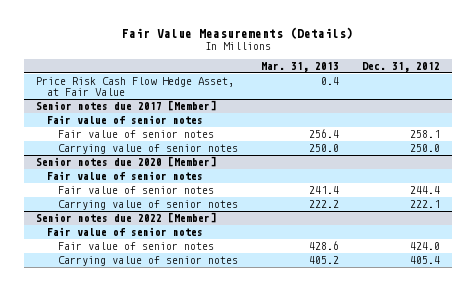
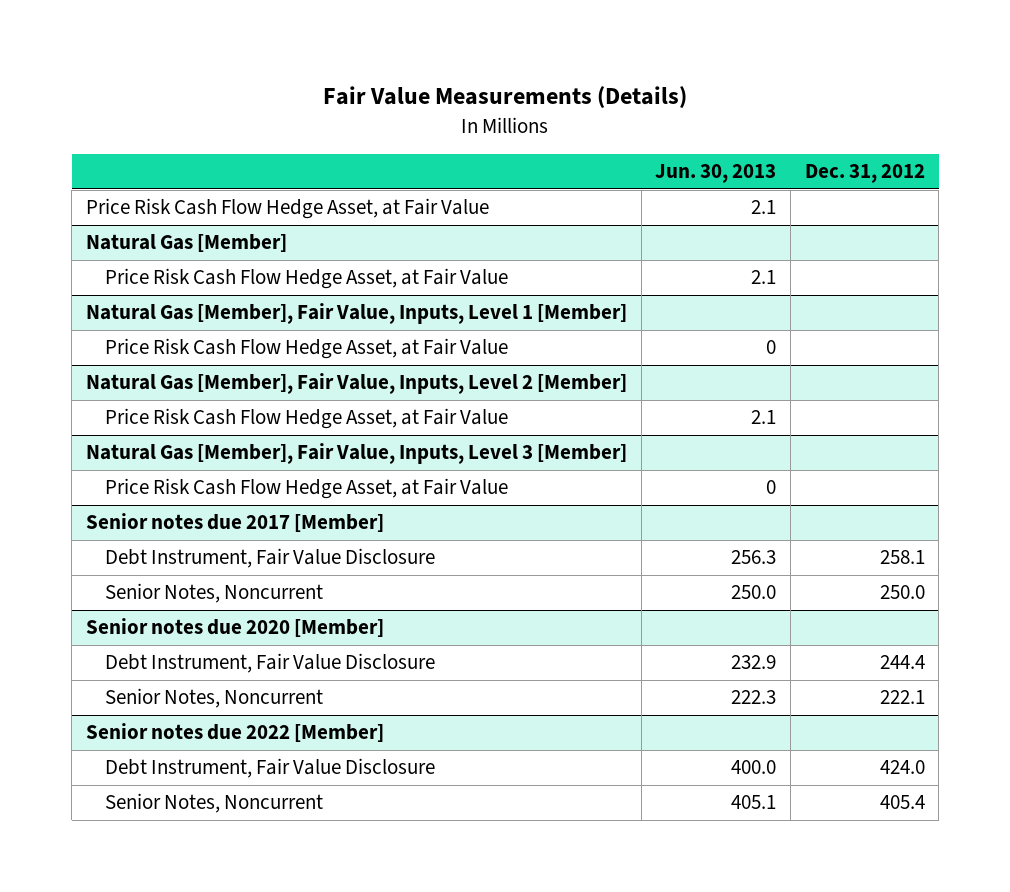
[261,61,340,72] Mar. 31, 2013 -> none
none -> [655,164,777,184] Jun. 30, 2013
none -> [85,234,287,253] Natural Gas [Member]
none -> [105,268,509,290] Price Risk Cash Flow Hedge Asset, at Fair Value
none -> [85,303,627,325] Natural Gas [Member], Fair Value, Inputs, Level 1 [Member]
none -> [105,338,509,360] Price Risk Cash Flow Hedge Asset, at Fair Value
none -> [85,373,627,395] Natural Gas [Member], Fair Value, Inputs, Level 2 [Member]
none -> [105,408,509,430] Price Risk Cash Flow Hedge Asset, at Fair Value
none -> [85,443,627,465] Natural Gas [Member], Fair Value, Inputs, Level 3 [Member]
none -> [105,478,509,500] Price Risk Cash Flow Hedge Asset, at Fair Value
[47,115,204,125] Fair value of senior notes -> none
[58,130,215,139] Fair value of senior notes -> [105,548,436,569] Debt Instrument, Fair Value Disclosure
[58,144,239,155] Carrying value of senior notes -> [105,583,324,604] Senior Notes, Noncurrent
[47,171,204,181] Fair value of senior notes -> none
[58,186,215,195] Fair value of senior notes -> [105,653,436,674] Debt Instrument, Fair Value Disclosure
[58,200,239,211] Carrying value of senior notes -> [105,688,324,709] Senior Notes, Noncurrent
[47,227,204,237] Fair value of senior notes -> none
[58,242,215,251] Fair value of senior notes -> [105,758,436,779] Debt Instrument, Fair Value Disclosure
[58,256,239,267] Carrying value of senior notes -> [105,793,324,814] Senior Notes, Noncurrent

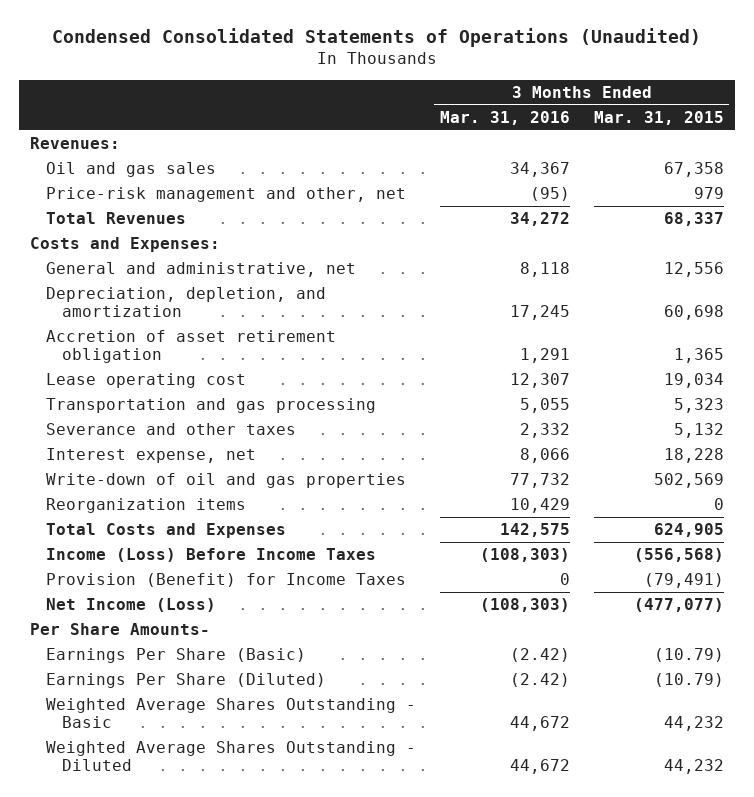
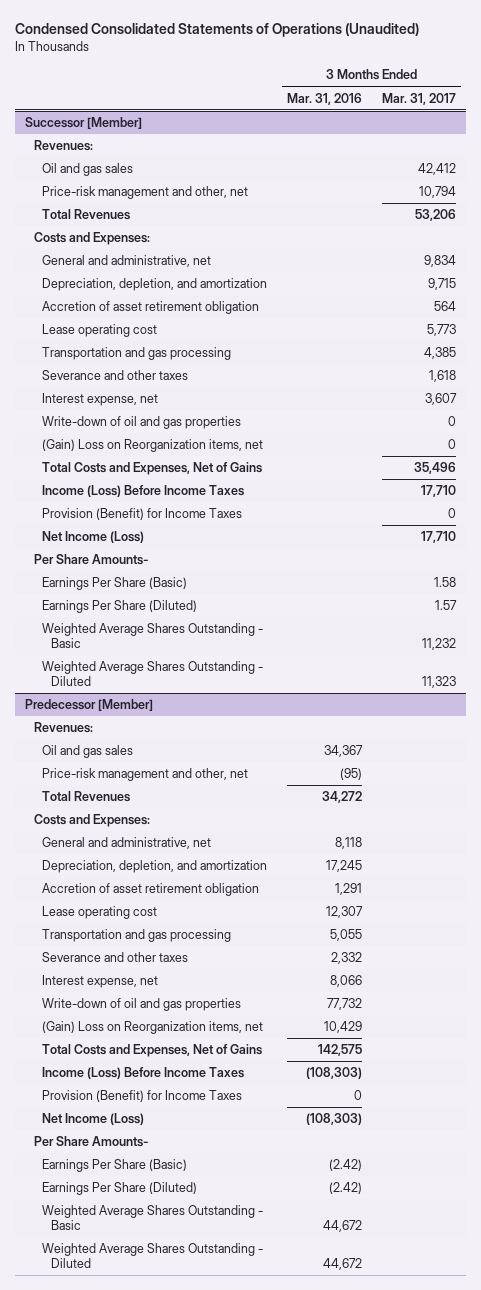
[593,110,724,125] Mar. 31, 2015 -> none
none -> [382,92,457,105] Mar. 31, 2017
none -> [24,117,142,130] Successor [Member]
none -> [33,140,93,152] Revenues:
none -> [42,163,134,177] Oil and gas sales
none -> [42,186,249,200] Price-risk management and other, net
none -> [42,209,131,221] Total Revenues
none -> [33,232,150,246] Costs and Expenses:
none -> [42,255,212,268] General and administrative, net
none -> [42,278,268,292] Depreciation, depletion, and amortization
none -> [42,301,260,315] Accretion of asset retirement obligation
none -> [42,324,158,338] Lease operating cost
none -> [42,347,232,361] Transportation and gas processing
none -> [42,370,189,381] Severance and other taxes
none -> [42,393,159,407] Interest expense, net
none -> [42,416,242,430] Write-down of oil and gas properties
none -> [42,439,264,453] (Gain) Loss on Reorganization items, net
none -> [42,462,263,476] Total Costs and Expenses, Net of Gains
none -> [42,485,245,498] Income (Loss) Before Income Taxes
none -> [42,508,243,521] Provision (Benefit) for Income Taxes
none -> [42,531,145,544] Net Income (Loss)
none -> [33,554,149,566] Per Share Amounts-
none -> [42,577,188,591] Earnings Per Share (Basic)
none -> [42,600,198,614] Earnings Per Share (Diluted)
none -> [42,623,264,648] Weighted Average Shares Outstanding - Basic
none -> [42,661,264,686] Weighted Average Shares Outstanding - Diluted
none -> [24,699,153,712] Predecessor [Member]
[46,498,247,514] Reorganization items -> [42,1021,264,1035] (Gain) Loss on Reorganization items, net
[46,523,287,539] Total Costs and Expenses -> [42,1044,263,1058] Total Costs and Expenses, Net of Gains

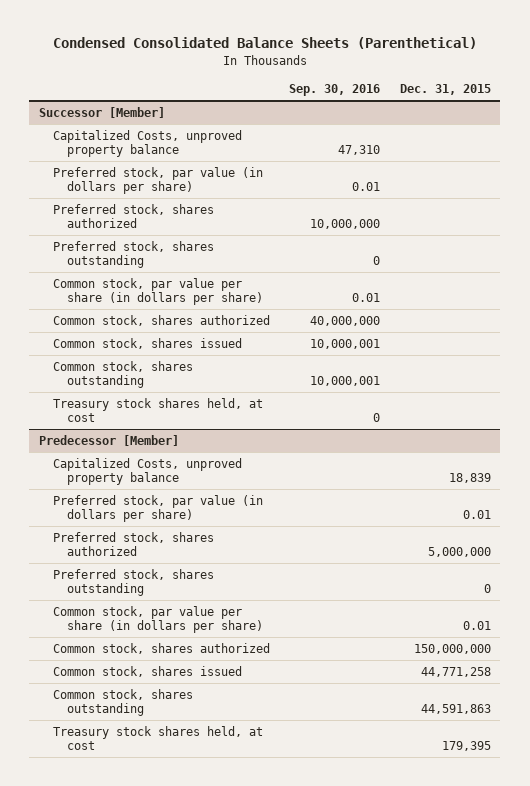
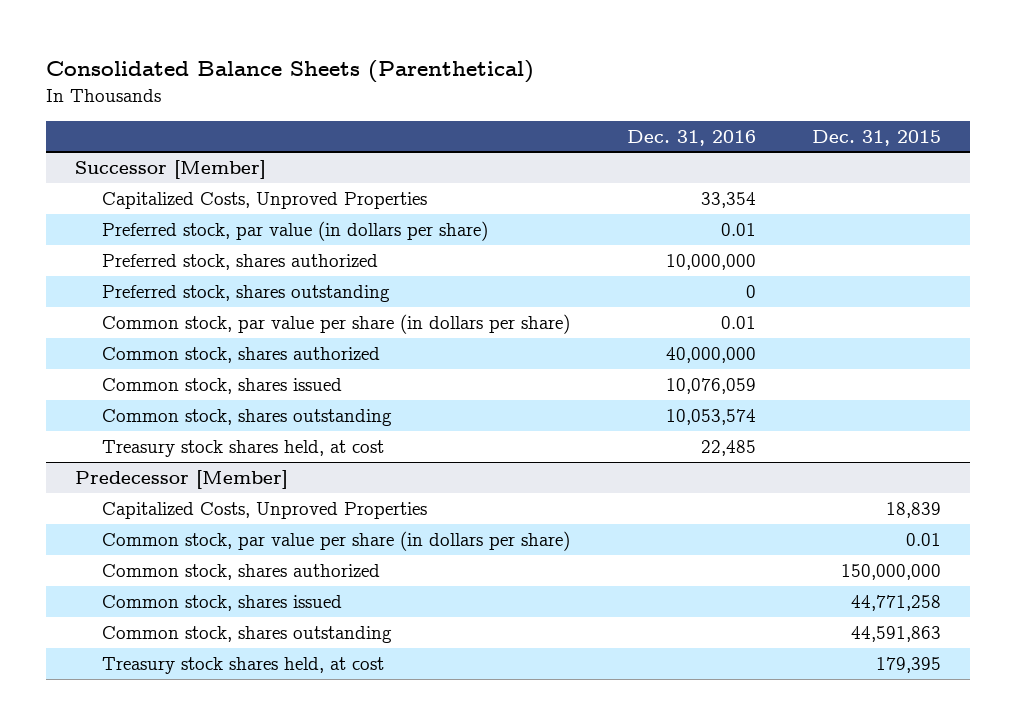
[52,37,477,50] Condensed Consolidated Balance Sheets (Parenthetical) -> [46,59,535,83] Consolidated Balance Sheets (Parenthetical)
[289,84,381,97] Sep. 30, 2016 -> none
none -> [626,129,756,146] Dec. 31, 2016
[52,130,242,158] Capitalized Costs, unproved property balance -> [101,192,427,210] Capitalized Costs, Unproved Properties
[52,495,263,523] Preferred stock, par value (in dollars per share) -> none
[52,532,214,557] Preferred stock, shares authorized -> none
[52,569,214,597] Preferred stock, shares outstanding -> none
[52,458,242,486] Capitalized Costs, unproved property balance -> [101,502,427,520] Capitalized Costs, Unproved Properties

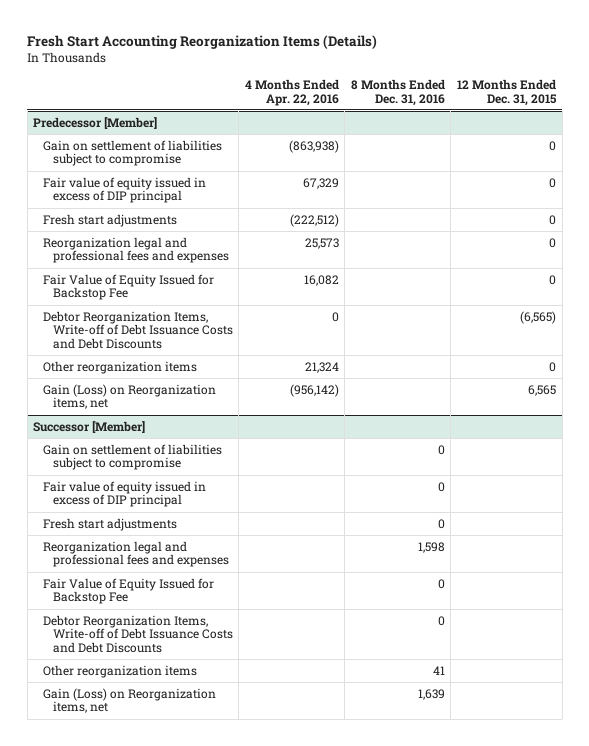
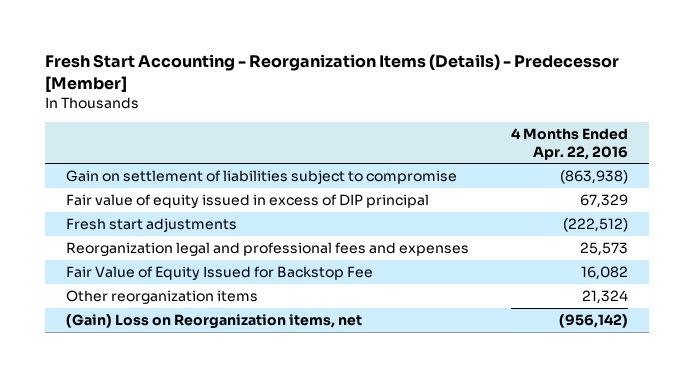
[27,34,378,49] Fresh Start Accounting Reorganization Items (Details) -> [44,53,619,92] Fresh Start Accounting - Reorganization Items (Details) - Predecessor [Member]
[350,78,445,106] 8 Months Ended Dec. 31, 2016 -> none
[456,78,557,106] 12 Months Ended Dec. 31, 2015 -> none
[33,116,158,129] Predecessor [Member] -> none
[43,310,233,350] Debtor Reorganization Items, Write-off of Debt Issuance Costs and Debt Discounts -> none
[33,420,146,433] Successor [Member] -> none
[43,443,223,471] Gain on settlement of liabilities subject to compromise -> none
[43,480,207,508] Fair value of equity issued in excess of DIP principal -> none
[43,517,178,531] Fresh start adjustments -> none
[43,540,229,568] Reorganization legal and professional fees and expenses -> none
[43,577,215,605] Fair Value of Equity Issued for Backstop Fee -> none
[43,614,233,654] Debtor Reorganization Items, Write-off of Debt Issuance Costs and Debt Discounts -> none
[43,664,198,678] Other reorganization items -> none
[43,687,217,714] Gain (Loss) on Reorganization items, net -> none
[43,383,217,410] Gain (Loss) on Reorganization items, net -> [66,313,363,329] (Gain) Loss on Reorganization items, net

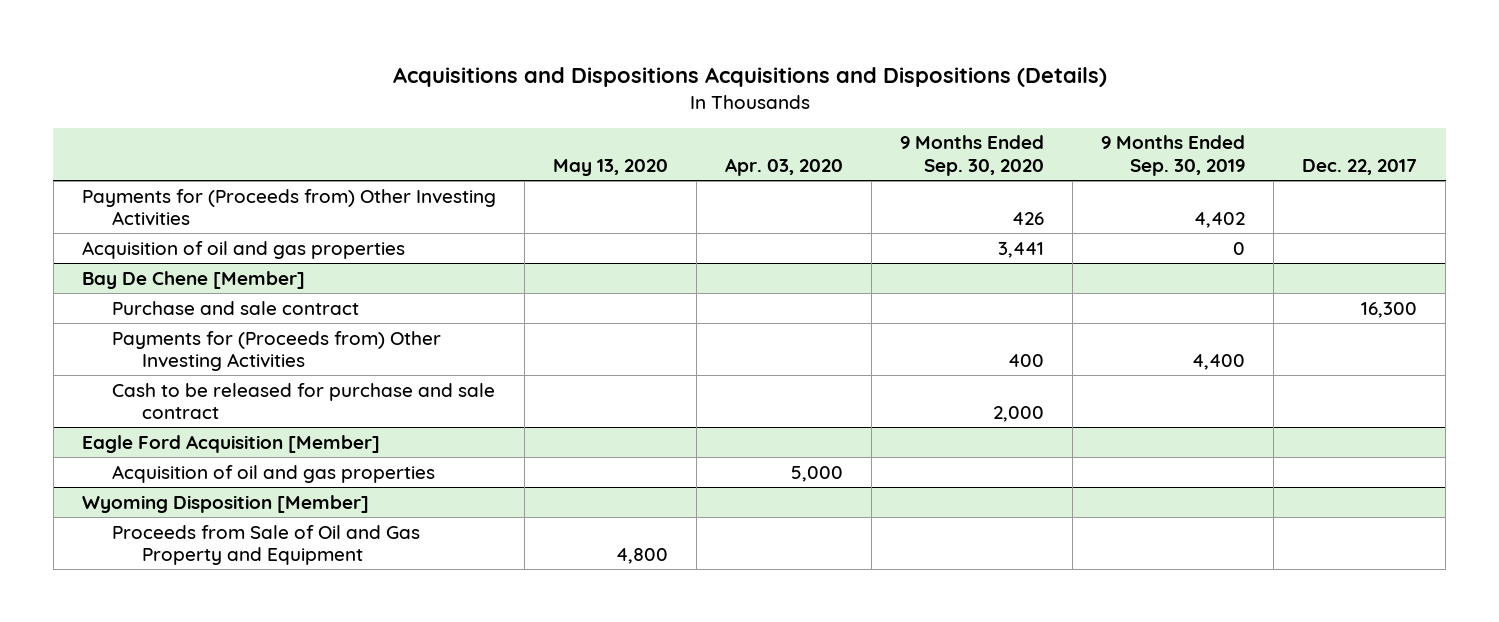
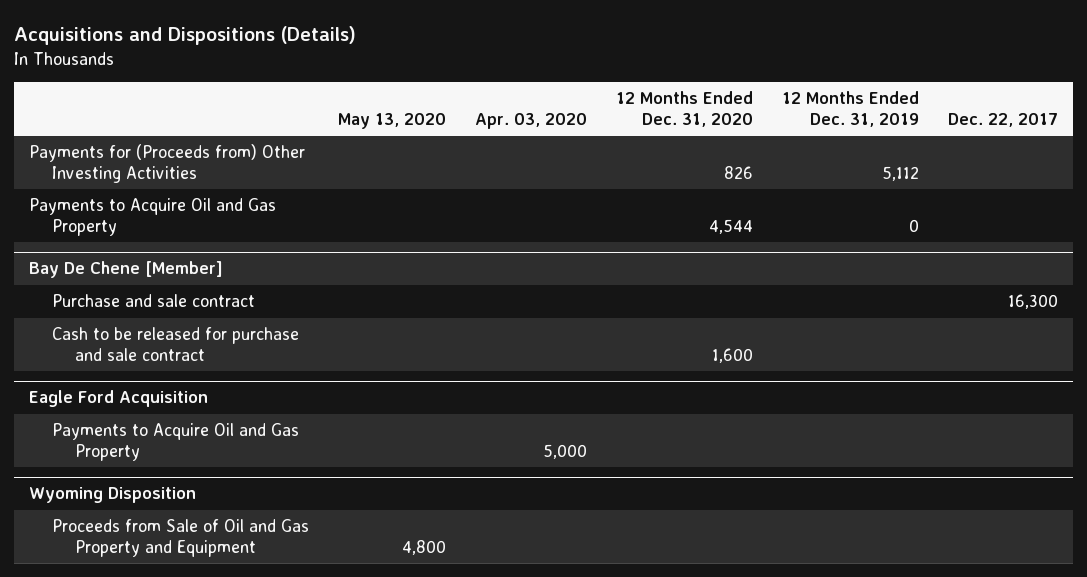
[392,67,1107,88] Acquisitions and Dispositions Acquisitions and Dispositions (Details) -> [14,26,357,46] Acquisitions and Dispositions (Details)
[900,135,1045,176] 9 Months Ended Sep. 30, 2020 -> none
[1101,135,1246,176] 9 Months Ended Sep. 30, 2019 -> none
none -> [615,91,753,127] 12 Months Ended Dec. 31, 2020
none -> [782,91,920,127] 12 Months Ended Dec. 31, 2019
[82,240,406,259] Acquisition of oil and gas properties -> [28,198,276,236] Payments to Acquire Oil and Gas Property
[112,330,442,372] Payments for (Proceeds from) Other Investing Activities -> none
[82,434,381,453] Eagle Ford Acquisition [Member] -> [28,390,208,408] Eagle Ford Acquisition
[112,464,436,483] Acquisition of oil and gas properties -> [51,423,299,461] Payments to Acquire Oil and Gas Property
[82,494,370,513] Wyoming Disposition [Member] -> [28,487,196,504] Wyoming Disposition

